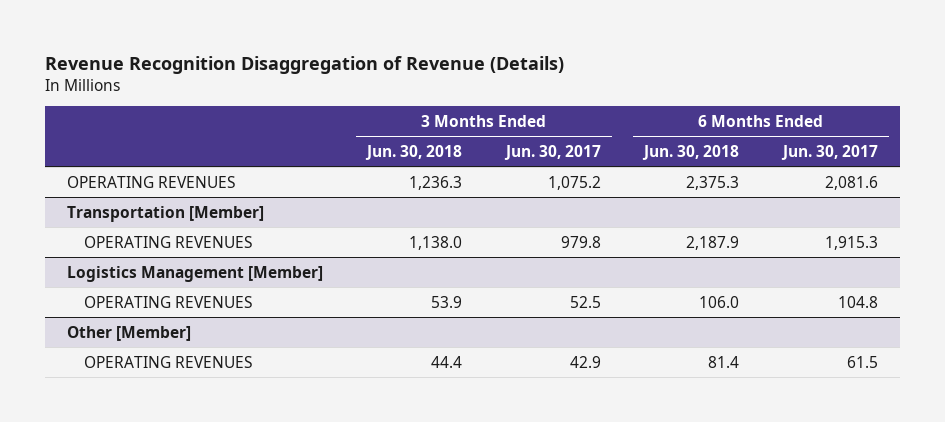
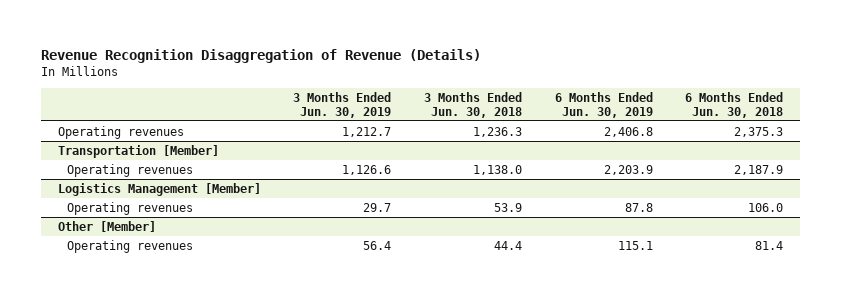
[503,145,601,161] Jun. 30, 2017 -> none
[781,145,879,161] Jun. 30, 2017 -> none
none -> [293,91,392,118] 3 Months Ended Jun. 30, 2019
none -> [554,91,653,118] 6 Months Ended Jun. 30, 2019
[67,175,237,188] OPERATING REVENUES -> [57,125,184,139] Operating revenues
[83,235,253,248] OPERATING REVENUES -> [67,163,194,177] Operating revenues
[83,295,253,308] OPERATING REVENUES -> [67,201,194,215] Operating revenues
[83,355,253,368] OPERATING REVENUES -> [67,239,194,253] Operating revenues

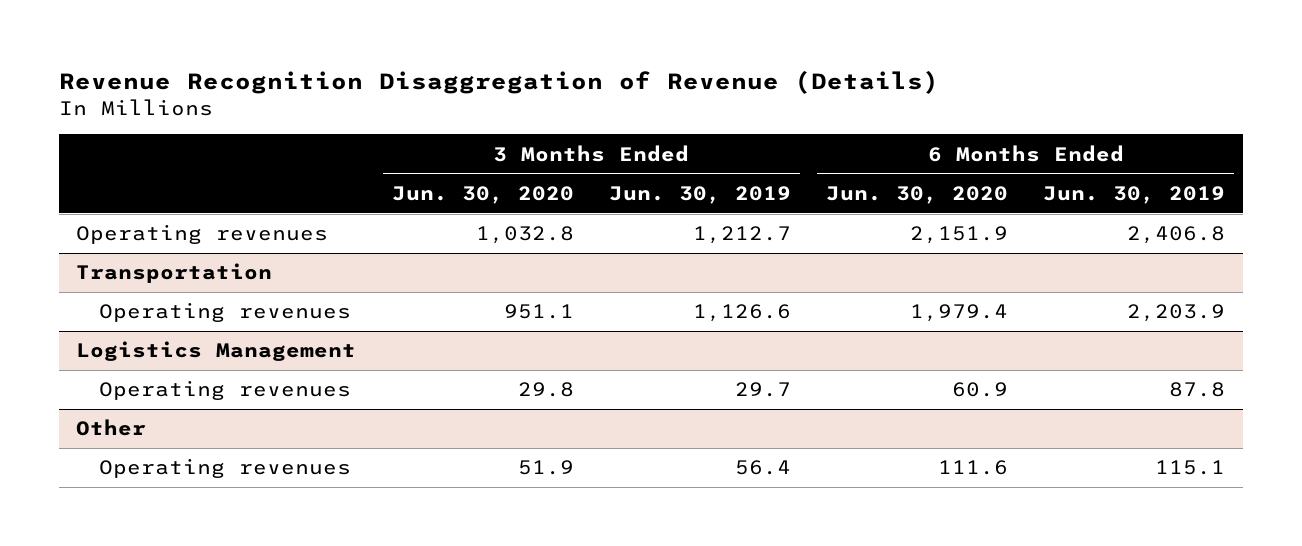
[424,91,523,118] 3 Months Ended Jun. 30, 2018 -> none
[685,91,784,118] 6 Months Ended Jun. 30, 2018 -> none
none -> [391,185,574,204] Jun. 30, 2020
none -> [826,185,1009,204] Jun. 30, 2020
[57,144,219,158] Transportation [Member] -> [76,263,273,284] Transportation
[57,182,261,196] Logistics Management [Member] -> [76,341,357,362] Logistics Management
[57,220,156,232] Other [Member] -> [76,419,147,437] Other

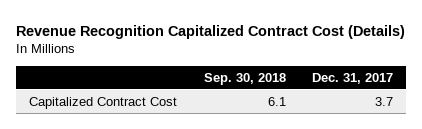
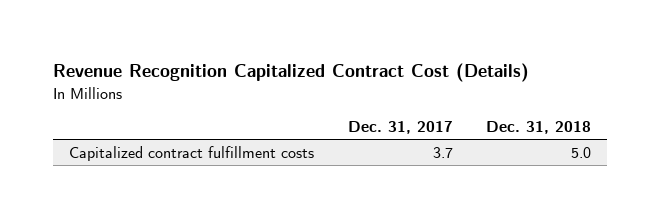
[203,72,286,85] Sep. 30, 2018 -> none
none -> [485,121,591,135] Dec. 31, 2018
[29,96,178,109] Capitalized Contract Cost -> [69,145,315,161] Capitalized contract fulfillment costs

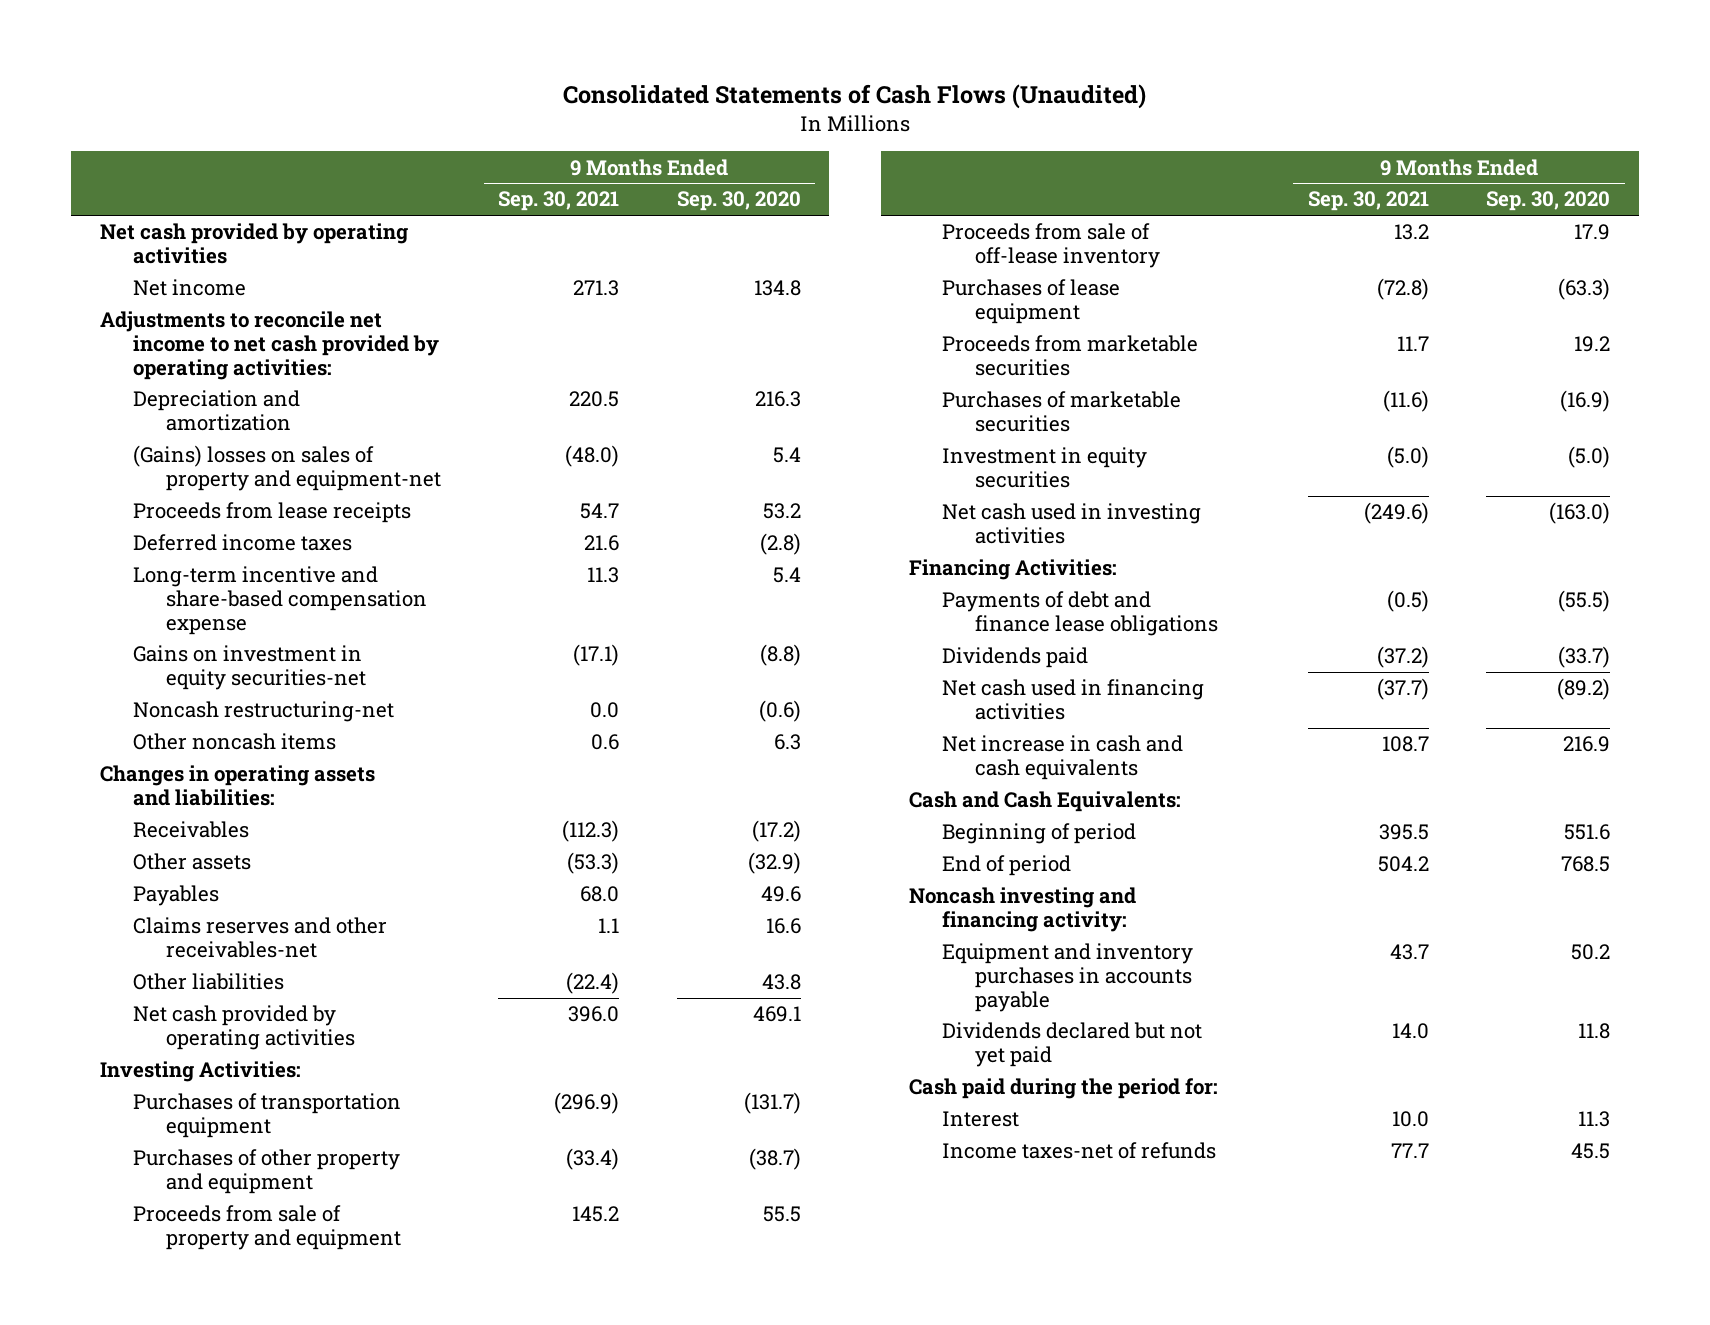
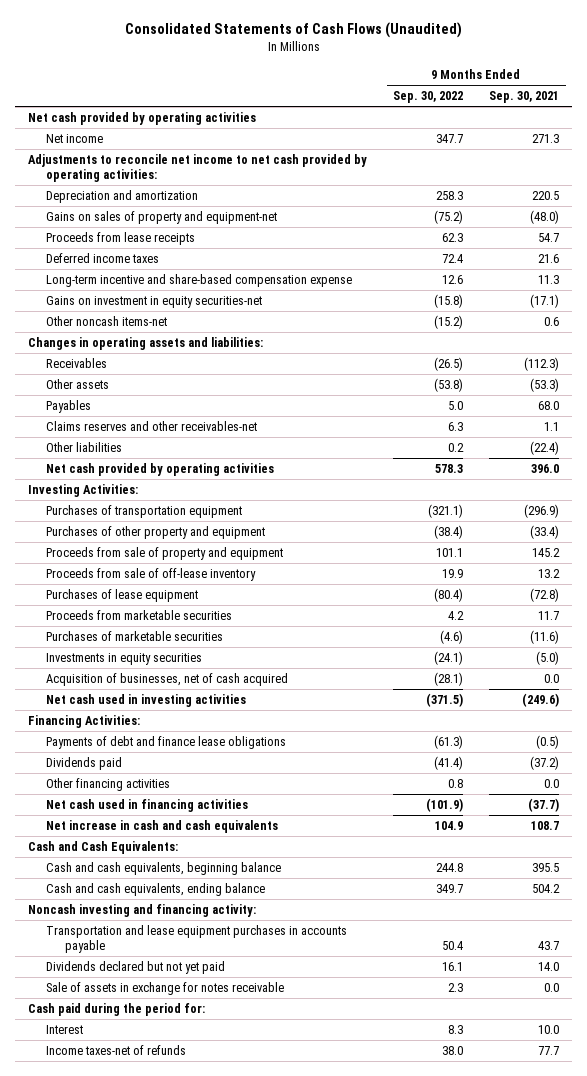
[676,191,801,212] Sep. 30, 2020 -> none
none -> [393,91,464,104] Sep. 30, 2022
[132,445,441,492] (Gains) losses on sales of property and equipment-net -> [46,211,278,225] Gains on sales of property and equipment-net
[132,701,394,723] Noncash restructuring-net -> none
[132,733,336,751] Other noncash items -> [46,316,168,327] Other noncash items-net
[942,447,1148,489] Investment in equity securities -> [46,653,203,666] Investments in equity securities
none -> [46,673,289,687] Acquisition of businesses, net of cash acquired
none -> [46,778,171,792] Other financing activities
[942,823,1137,845] Beginning of period -> [46,862,282,876] Cash and cash equivalents, beginning balance
[942,855,1072,877] End of period -> [46,883,266,897] Cash and cash equivalents, ending balance
[942,943,1194,1012] Equipment and inventory purchases in accounts payable -> [46,925,348,953] Transportation and lease equipment purchases in accounts payable
none -> [46,982,285,996] Sale of assets in exchange for notes receivable

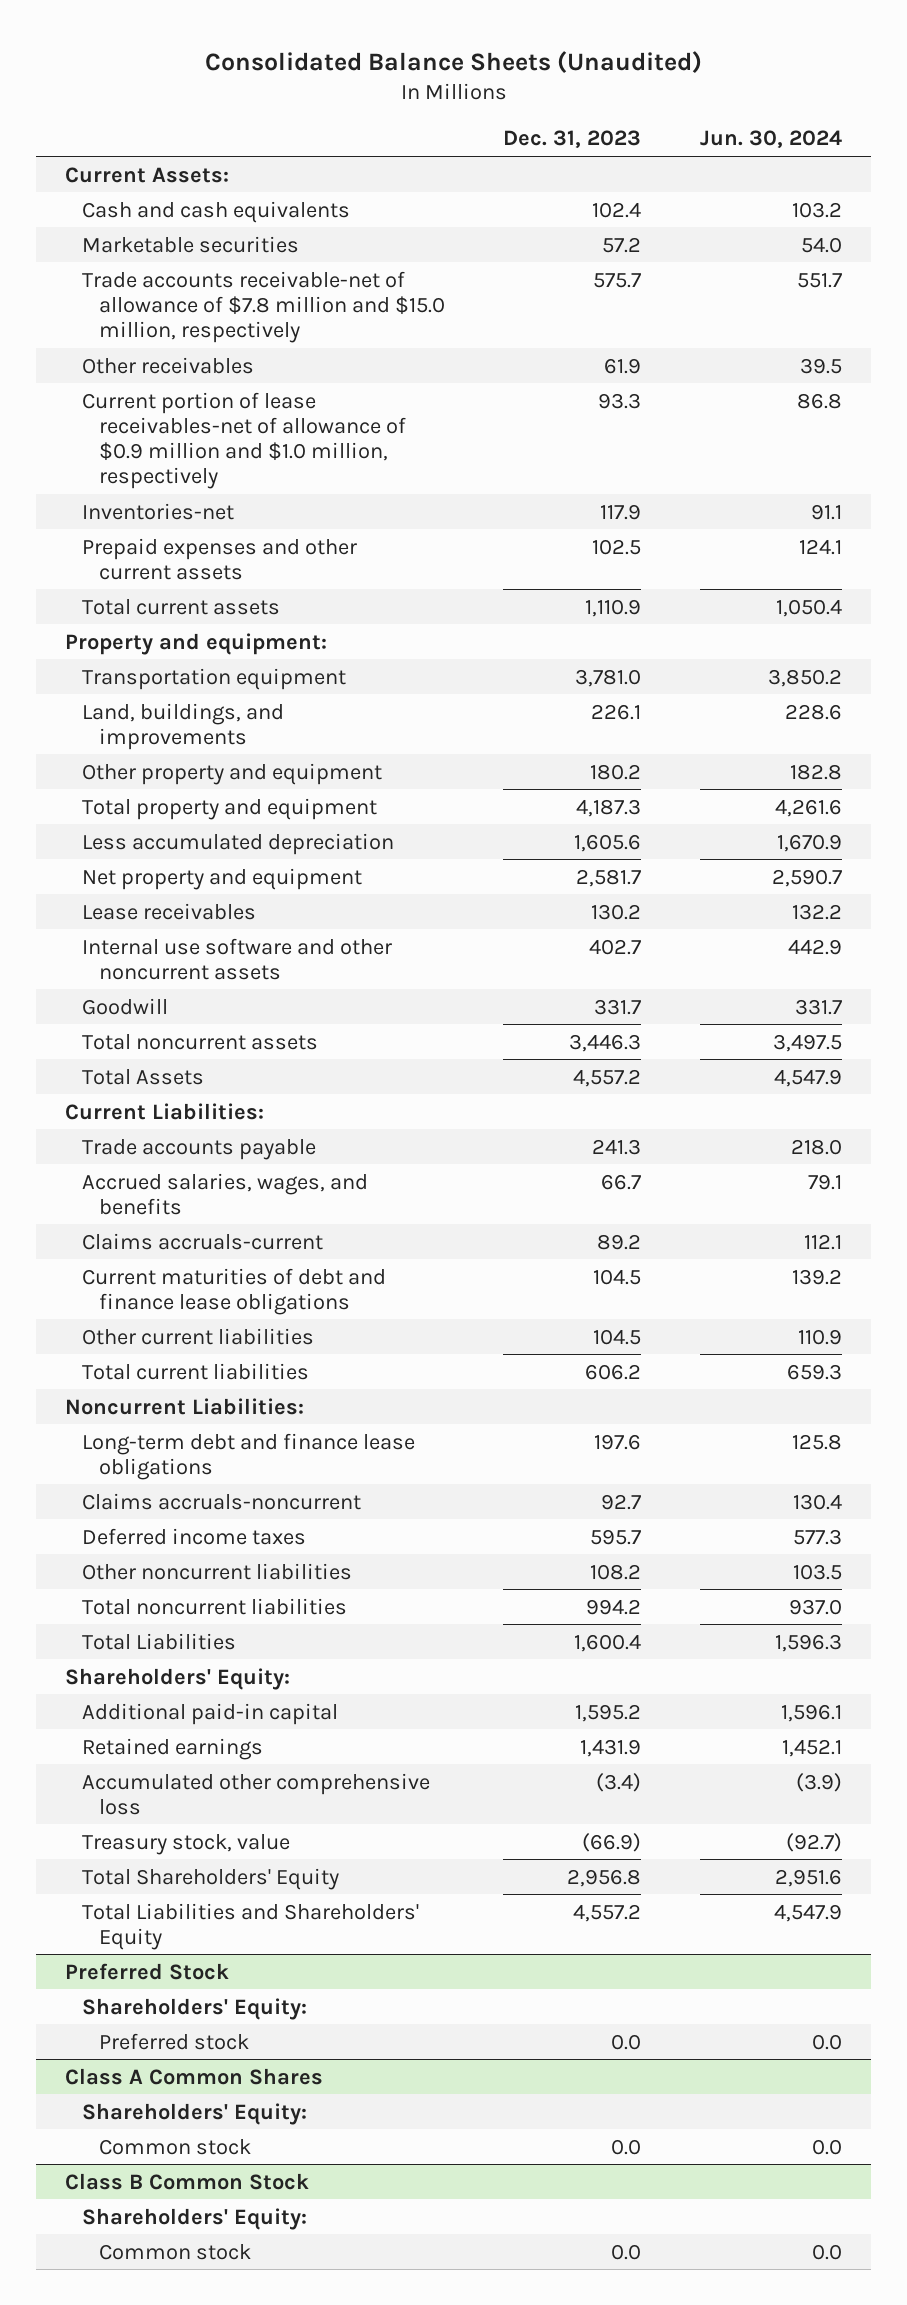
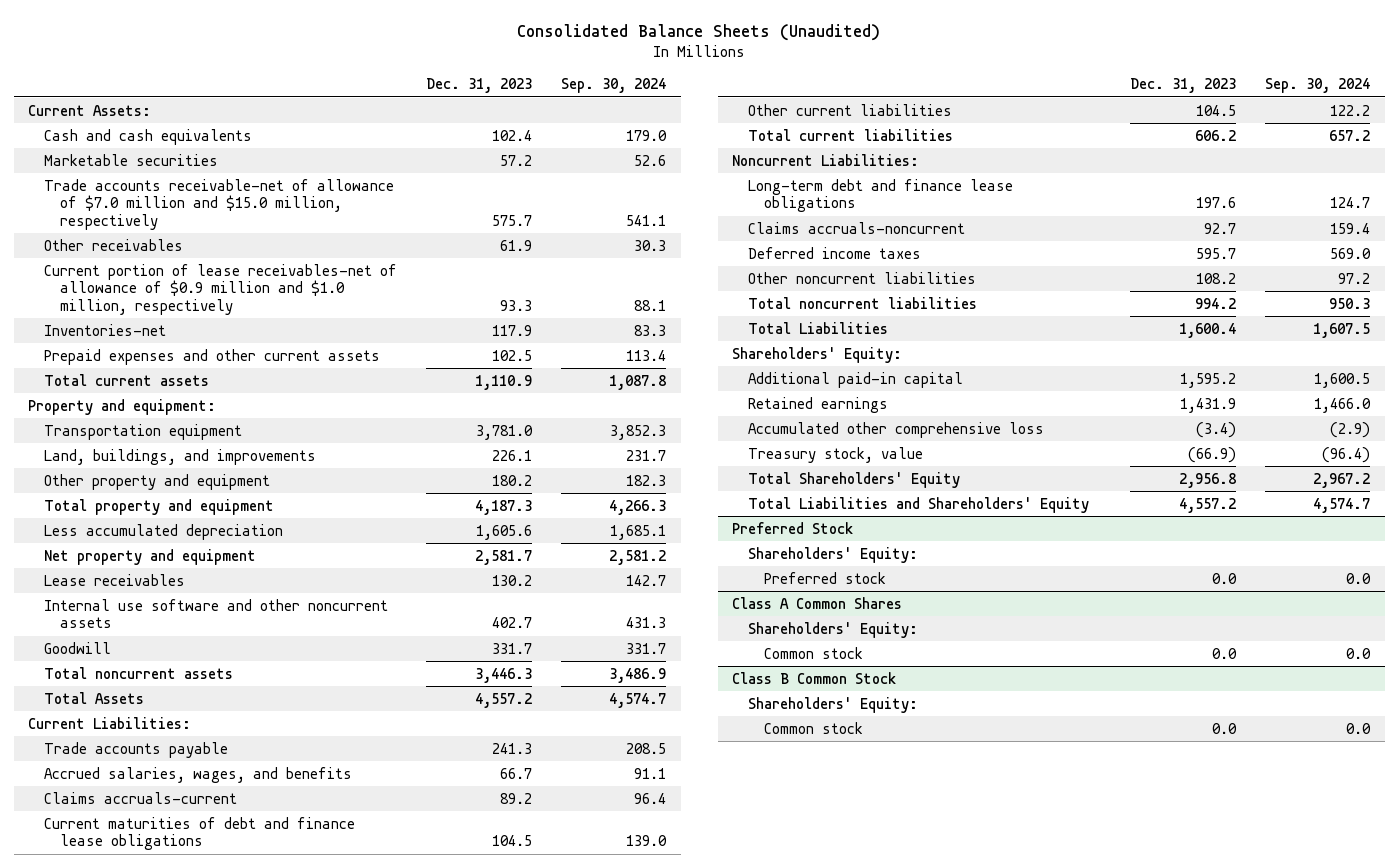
[699,130,842,149] Jun. 30, 2024 -> none
none -> [560,78,666,94] Sep. 30, 2024
[82,270,445,343] Trade accounts receivable-net of allowance of $7.8 million and $15.0 million, respectively -> [43,178,394,230] Trade accounts receivable-net of allowance of $7.0 million and $15.0 million, respectively

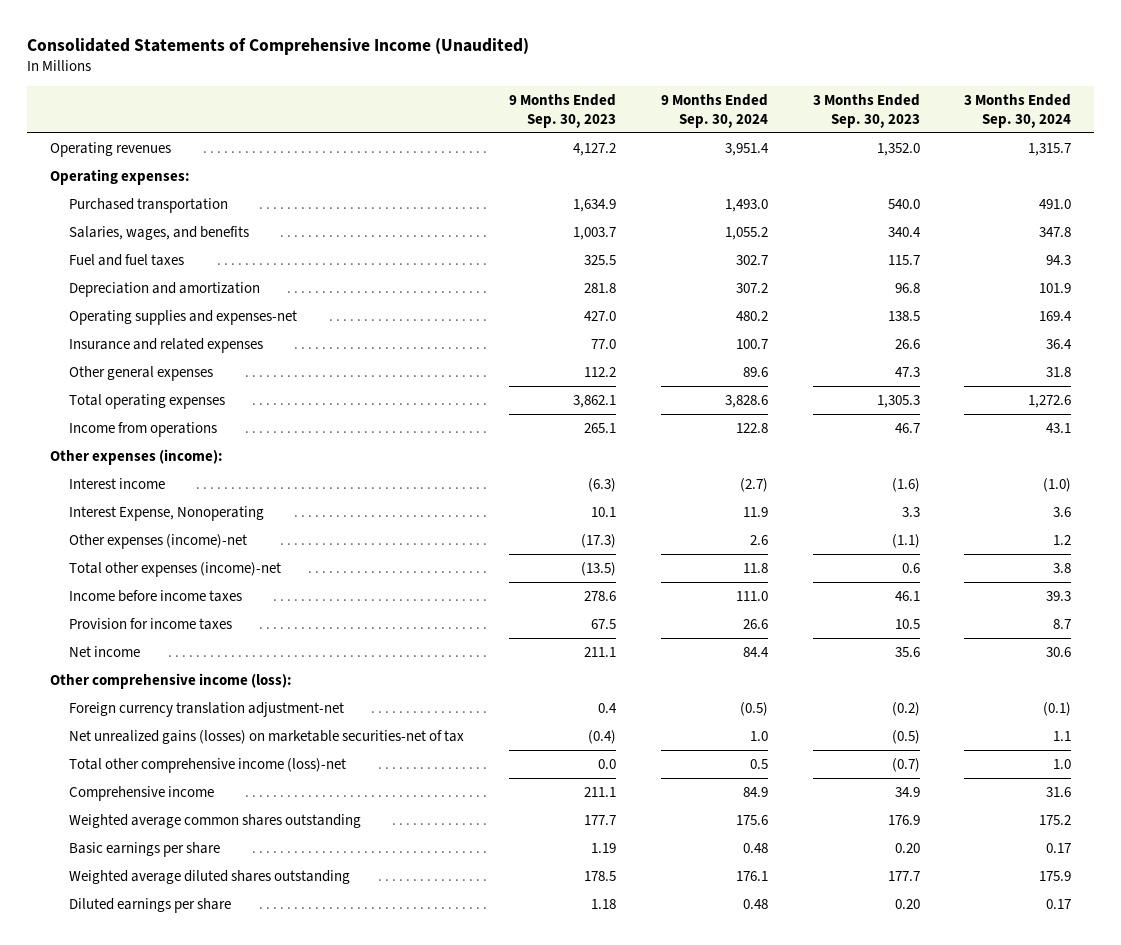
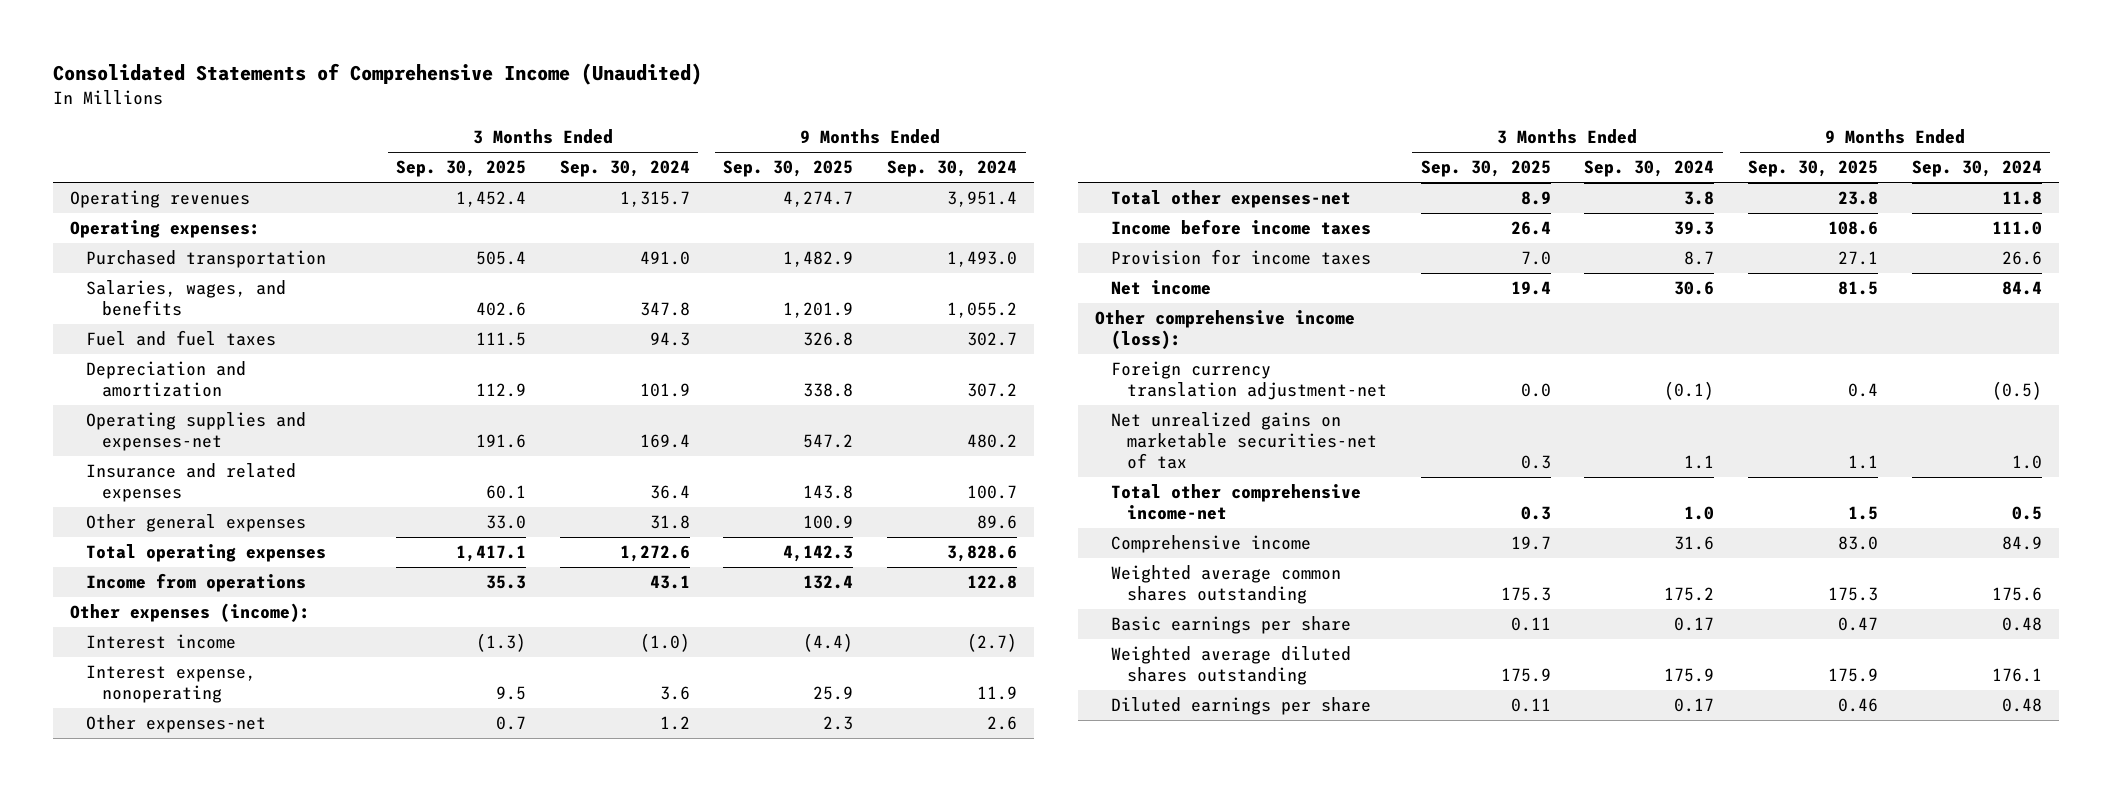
[509,93,617,128] 9 Months Ended Sep. 30, 2023 -> none
[812,93,920,128] 3 Months Ended Sep. 30, 2023 -> none
none -> [395,160,526,178] Sep. 30, 2025
none -> [723,160,854,178] Sep. 30, 2025
[69,505,265,521] Interest Expense, Nonoperating -> [86,665,257,704] Interest expense, nonoperating
[69,533,248,549] Other expenses (income)-net -> [86,715,267,734] Other expenses-net
[69,561,282,577] Total other expenses (income)-net -> [1110,190,1351,209] Total other expenses-net
[69,729,465,744] Net unrealized gains (losses) on marketable securities-net of tax -> [1110,412,1377,470] Net unrealized gains on marketable securities-net of tax
[69,757,347,773] Total other comprehensive income (loss)-net -> [1110,484,1361,521] Total other comprehensive income-net

